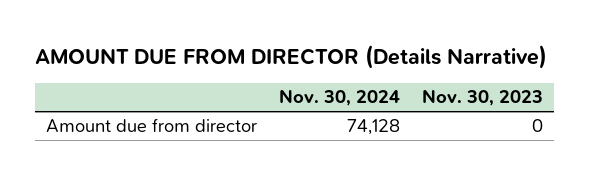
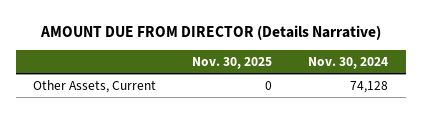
[422,89,544,107] Nov. 30, 2023 -> none
none -> [192,57,273,70] Nov. 30, 2025
[46,118,258,134] Amount due from director -> [33,79,157,93] Other Assets, Current

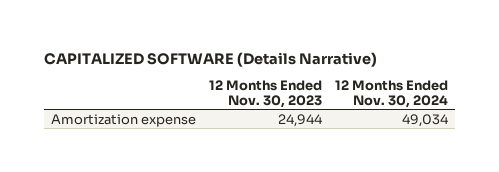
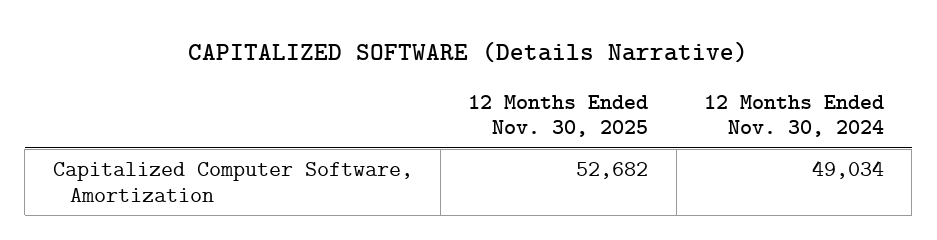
[209,80,323,109] 12 Months Ended Nov. 30, 2023 -> none
none -> [468,94,649,138] 12 Months Ended Nov. 30, 2025
[50,113,196,127] Amortization expense -> [52,161,413,202] Capitalized Computer Software, Amortization

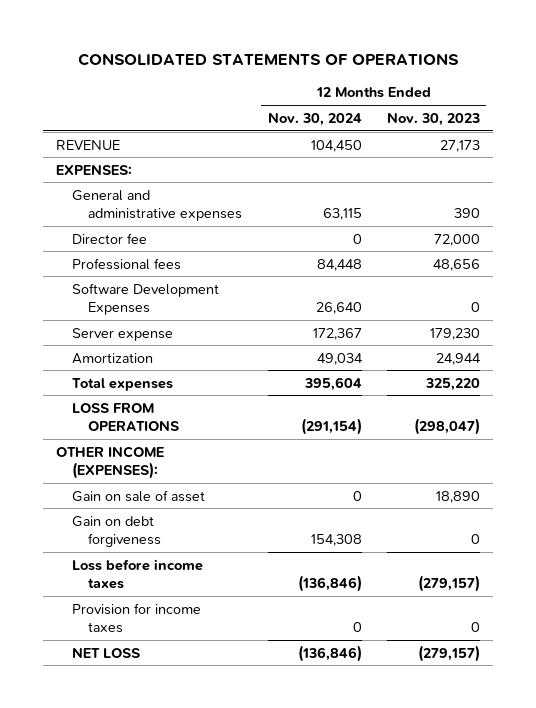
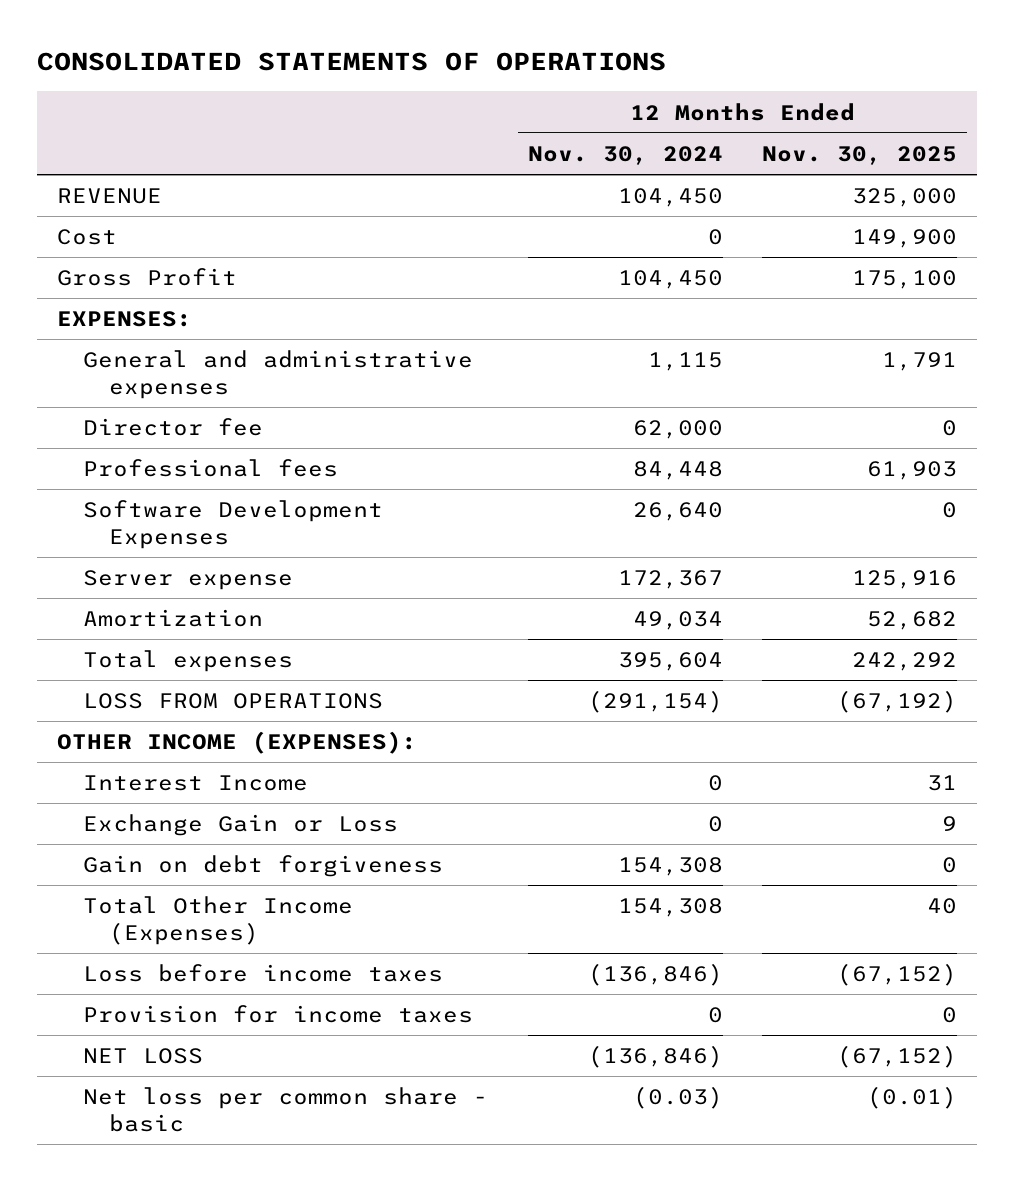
[387,112,481,126] Nov. 30, 2023 -> none
none -> [762,146,958,166] Nov. 30, 2025
none -> [57,229,118,246] Cost
none -> [57,268,238,287] Gross Profit
[322,208,362,221] 63,115 -> [647,352,723,372] 1,115
[352,233,362,244] 0 -> [632,420,723,440] 62,000
[71,489,205,502] Gain on sale of asset -> none
none -> [82,775,308,792] Interest Income
none -> [82,814,398,837] Exchange Gain or Loss
none -> [82,896,353,945] Total Other Income (Expenses)
none -> [82,1087,488,1132] Net loss per common share - basic

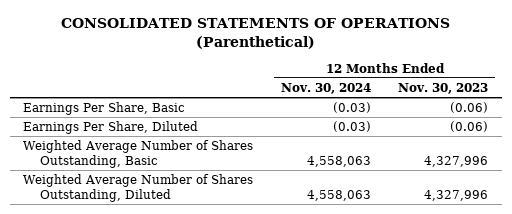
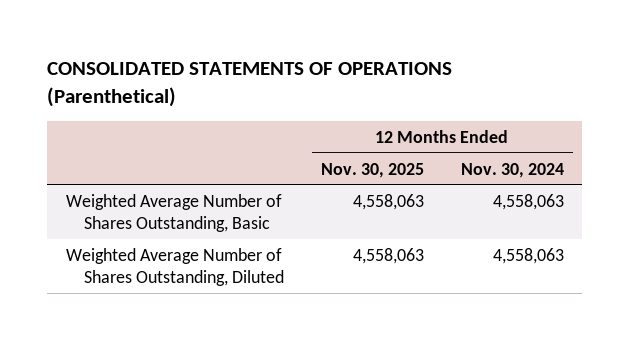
[398,82,489,94] Nov. 30, 2023 -> none
none -> [321,162,425,178] Nov. 30, 2025
[23,101,186,115] Earnings Per Share, Basic -> none
[23,120,199,134] Earnings Per Share, Diluted -> none

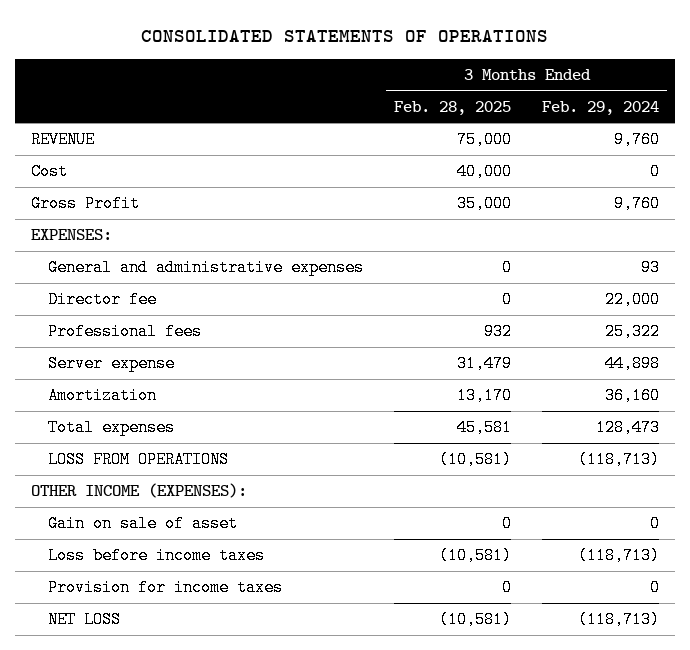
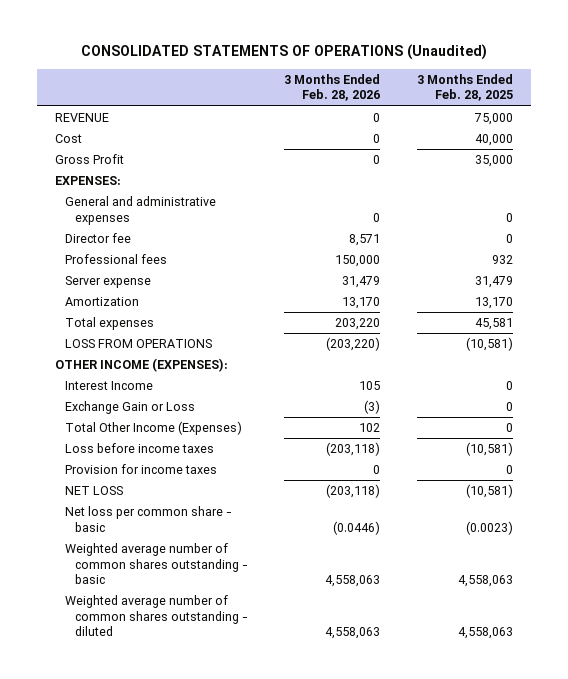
[140,29,548,42] CONSOLIDATED STATEMENTS OF OPERATIONS -> [80,44,487,61] CONSOLIDATED STATEMENTS OF OPERATIONS (Unaudited)
[542,100,660,115] Feb. 29, 2024 -> none
none -> [284,73,381,102] 3 Months Ended Feb. 28, 2026
[48,515,239,533] Gain on sale of asset -> none
none -> [65,381,154,391] Interest Income
none -> [65,401,196,415] Exchange Gain or Loss
none -> [65,421,243,436] Total Other Income (Expenses)
none -> [65,506,233,532] Net loss per common share - basic
none -> [65,543,248,585] Weighted average number of common shares outstanding - basic
none -> [65,595,248,637] Weighted average number of common shares outstanding - diluted

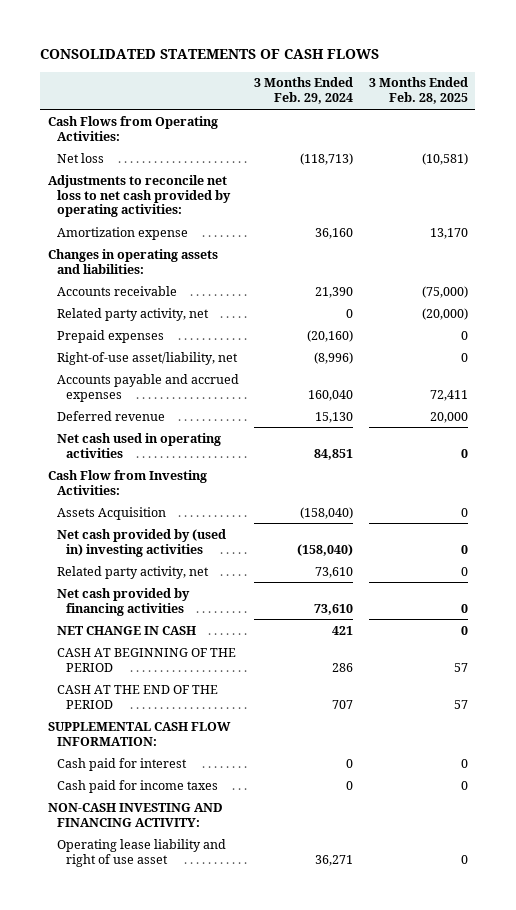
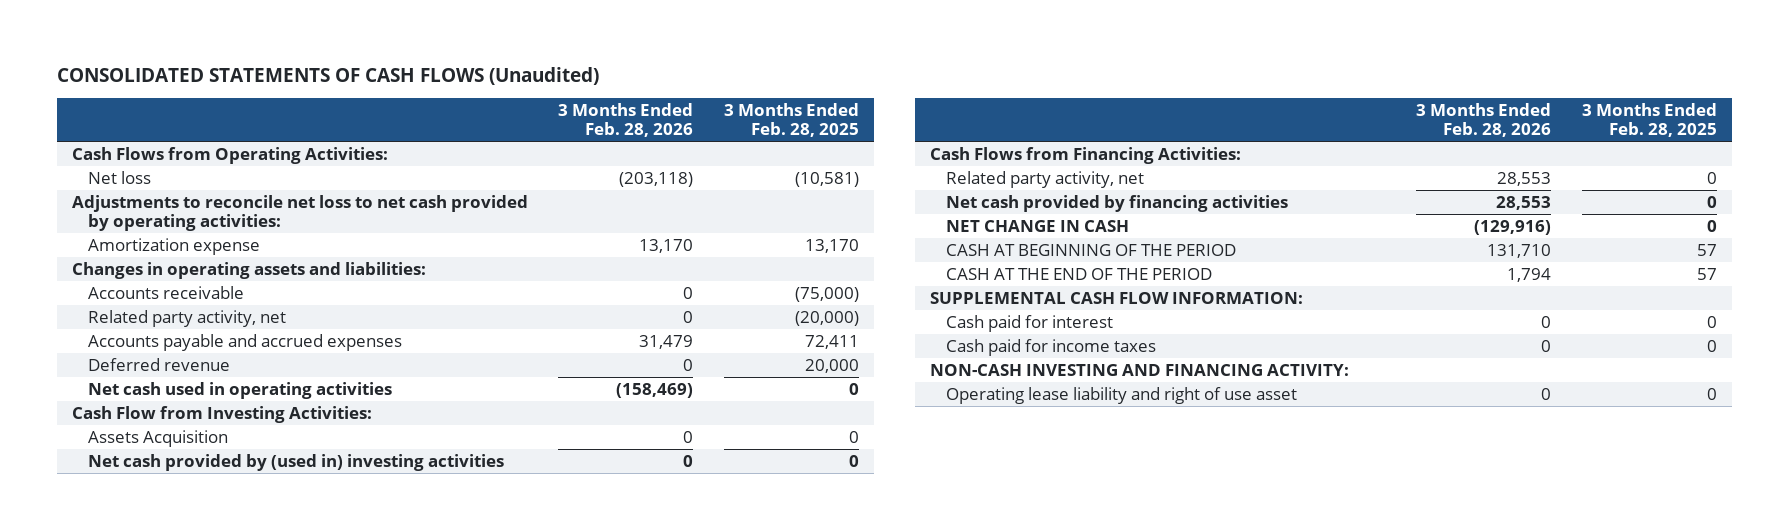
[40,49,380,60] CONSOLIDATED STATEMENTS OF CASH FLOWS -> [56,67,599,86] CONSOLIDATED STATEMENTS OF CASH FLOWS (Unaudited)
[254,77,354,105] 3 Months Ended Feb. 29, 2024 -> none
none -> [558,102,694,138] 3 Months Ended Feb. 28, 2026
[56,329,164,343] Prepaid expenses -> none
[56,351,238,365] Right-of-use asset/liability, net -> none
none -> [929,146,1241,164] Cash Flows from Financing Activities:

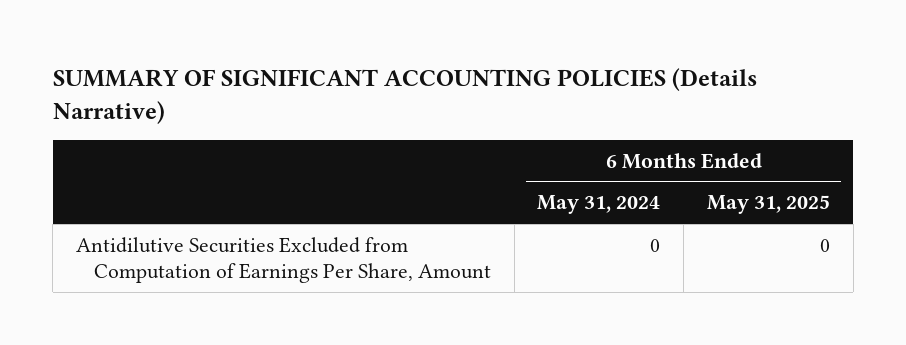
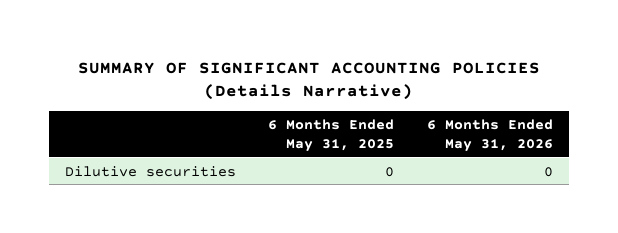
[537,195,661,215] May 31, 2024 -> none
none -> [426,118,553,153] 6 Months Ended May 31, 2026
[75,236,491,284] Antidilutive Securities Excluded from Computation of Earnings Per Share, Amount -> [65,165,237,177] Dilutive securities

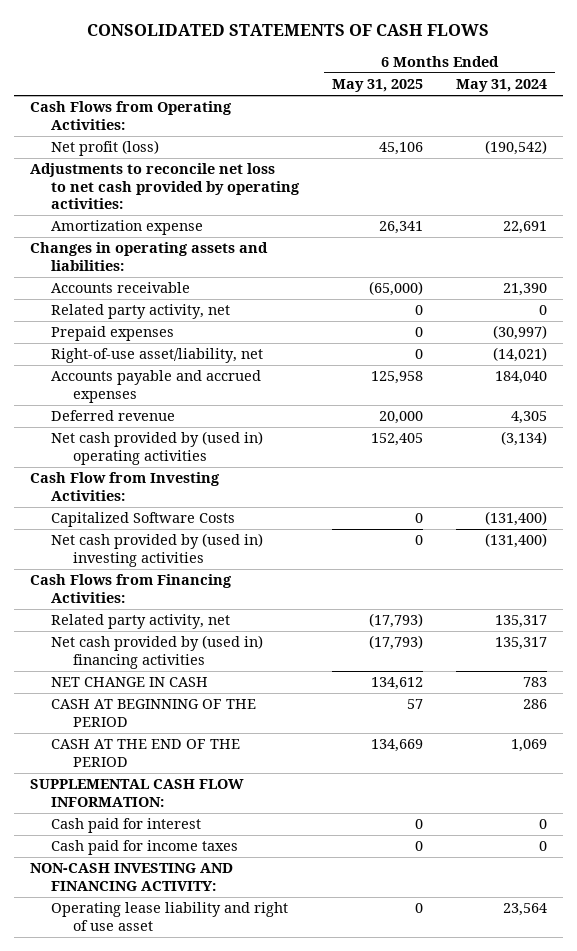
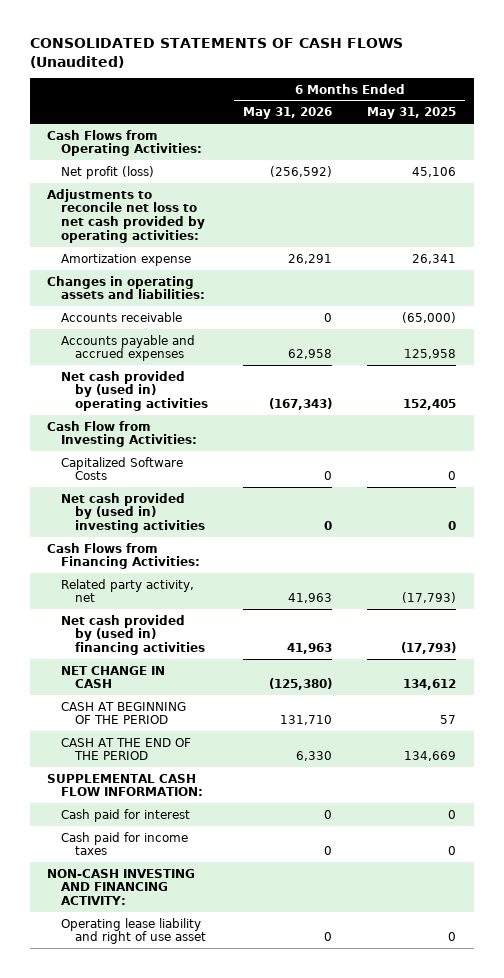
[87,23,490,36] CONSOLIDATED STATEMENTS OF CASH FLOWS -> [29,38,403,68] CONSOLIDATED STATEMENTS OF CASH FLOWS (Unaudited)
[455,79,547,93] May 31, 2024 -> none
none -> [243,107,333,120] May 31, 2026
[51,304,231,320] Related party activity, net -> none
[51,326,175,342] Prepaid expenses -> none
[51,348,264,364] Right-of-use asset/liability, net -> none
[51,410,176,422] Deferred revenue -> none

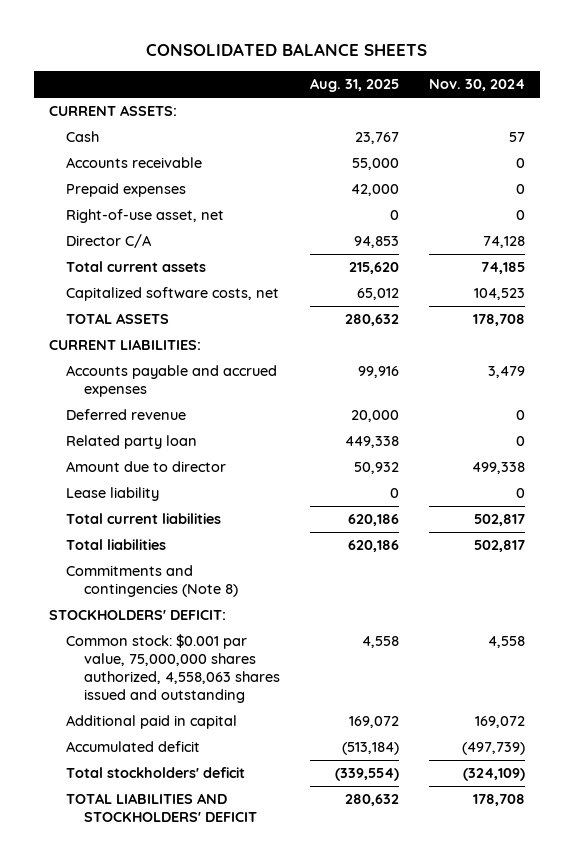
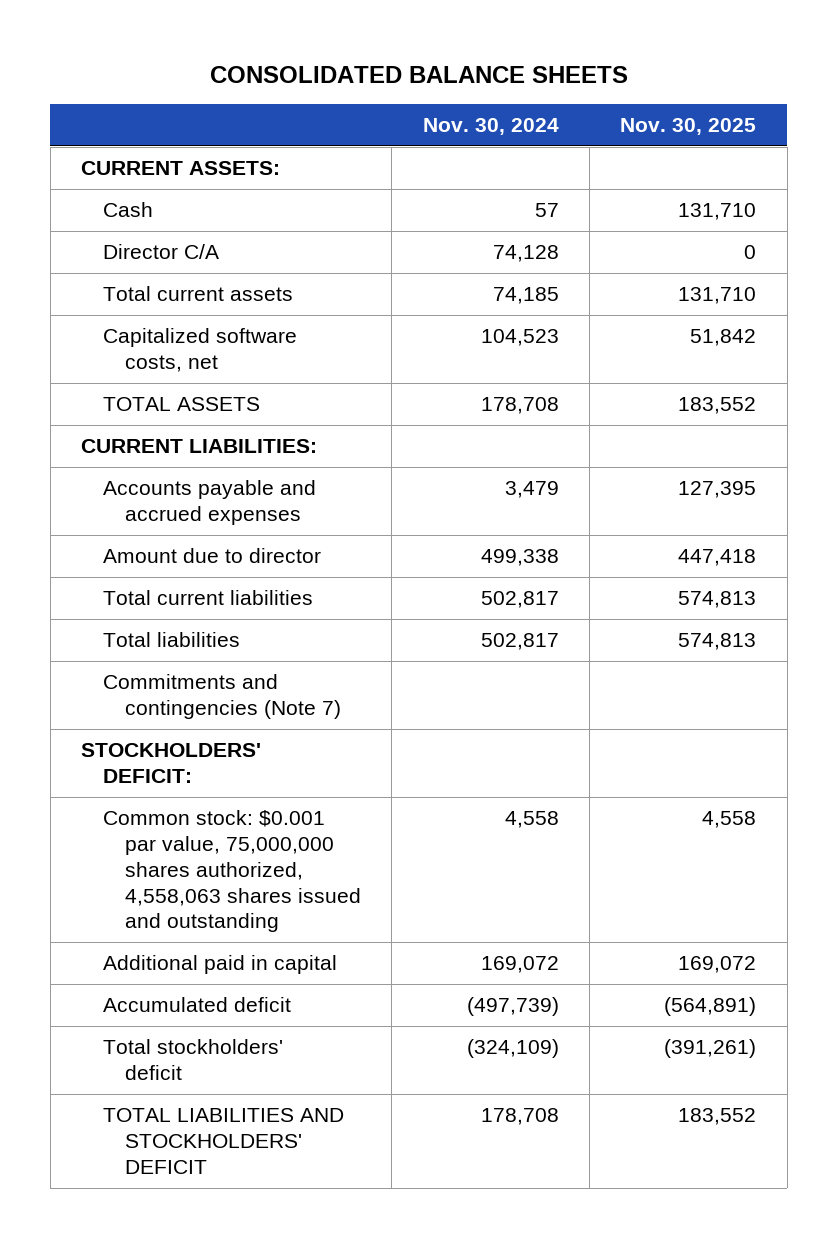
[309,78,399,93] Aug. 31, 2025 -> none
none -> [620,118,757,136] Nov. 30, 2025
[66,157,203,169] Accounts receivable -> none
[66,183,187,198] Prepaid expenses -> none
[66,209,225,224] Right-of-use asset, net -> none
[66,409,187,421] Deferred revenue -> none
[66,435,198,450] Related party loan -> none
[66,487,160,502] Lease liability -> none
[66,565,238,598] Commitments and contingencies (Note 8) -> [103,674,342,720] Commitments and contingencies (Note 7)

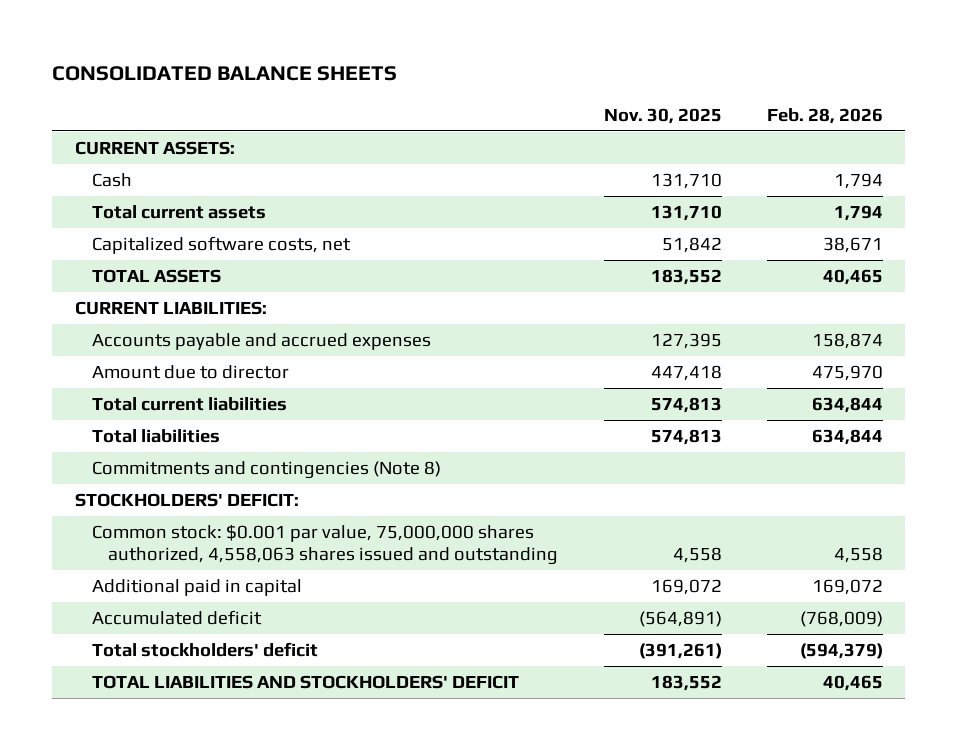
[422,118,559,136] Nov. 30, 2024 -> none
none -> [766,107,883,124] Feb. 28, 2026
[103,244,220,260] Director C/A -> none
[103,674,342,720] Commitments and contingencies (Note 7) -> [91,460,441,479] Commitments and contingencies (Note 8)

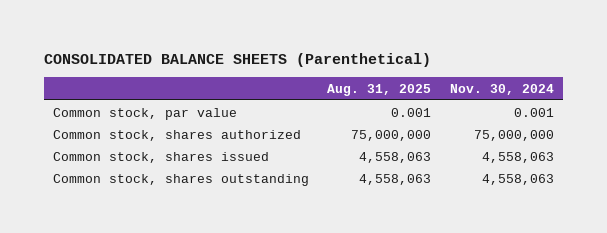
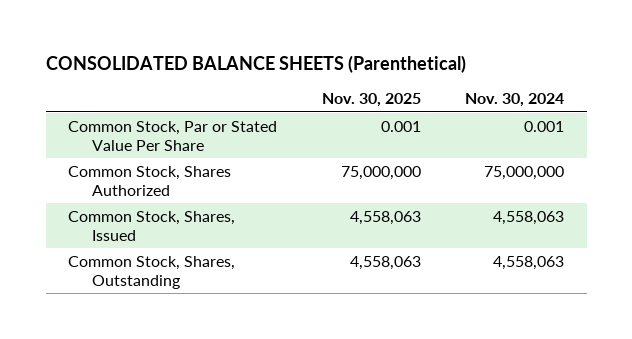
[327,83,432,96] Aug. 31, 2025 -> none
none -> [321,93,421,108] Nov. 30, 2025
[52,107,237,120] Common stock, par value -> [68,120,278,151] Common Stock, Par or Stated Value Per Share
[52,129,301,141] Common stock, shares authorized -> [68,165,232,196] Common Stock, Shares Authorized
[52,151,269,163] Common stock, shares issued -> [68,210,236,241] Common Stock, Shares, Issued
[52,173,309,186] Common stock, shares outstanding -> [68,255,236,289] Common Stock, Shares, Outstanding

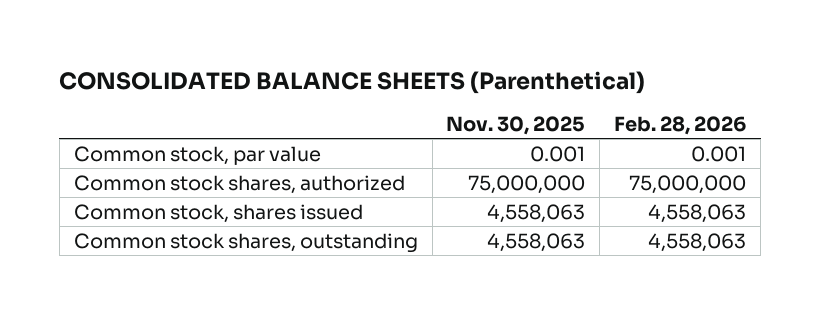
[465,93,565,108] Nov. 30, 2024 -> none
none -> [614,115,747,135] Feb. 28, 2026
[68,120,278,151] Common Stock, Par or Stated Value Per Share -> [73,145,321,165] Common stock, par value
[68,165,232,196] Common Stock, Shares Authorized -> [73,174,405,194] Common stock shares, authorized
[68,210,236,241] Common Stock, Shares, Issued -> [73,203,363,223] Common stock, shares issued
[68,255,236,289] Common Stock, Shares, Outstanding -> [73,232,418,253] Common stock shares, outstanding

